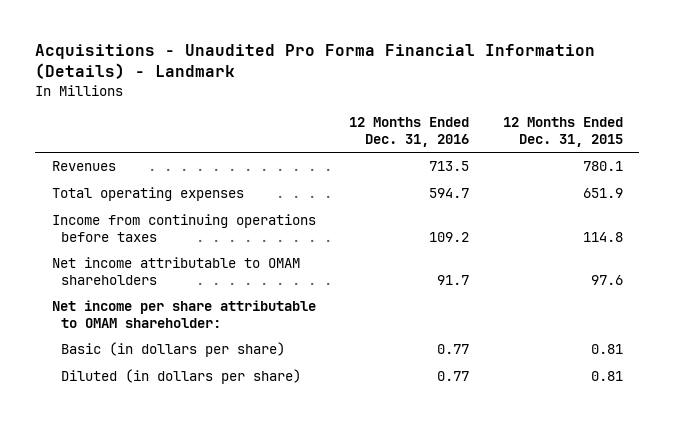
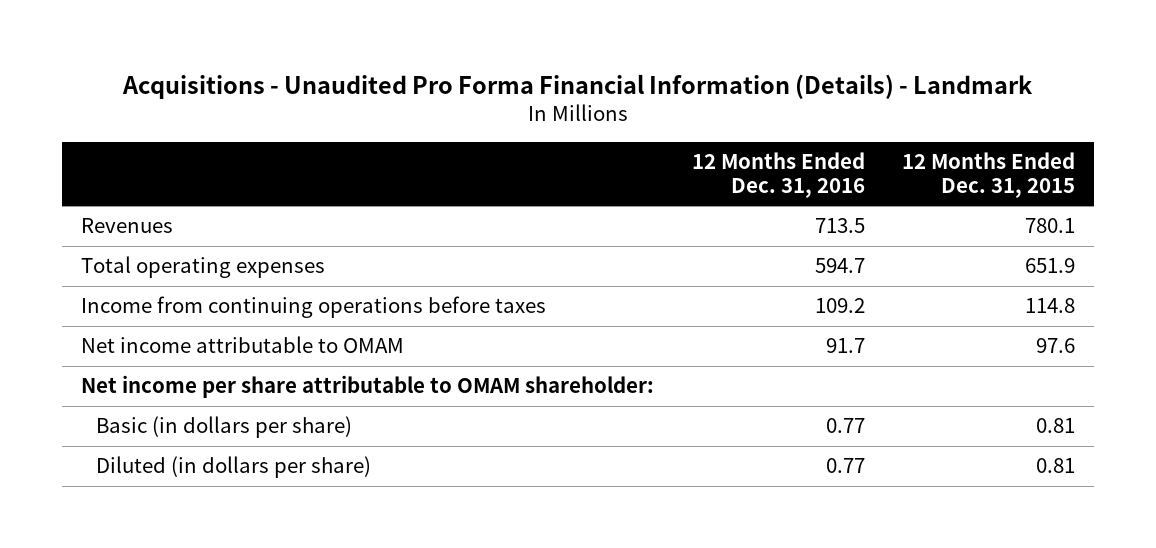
[51,257,300,285] Net income attributable to OMAM shareholders -> [81,336,405,354] Net income attributable to OMAM

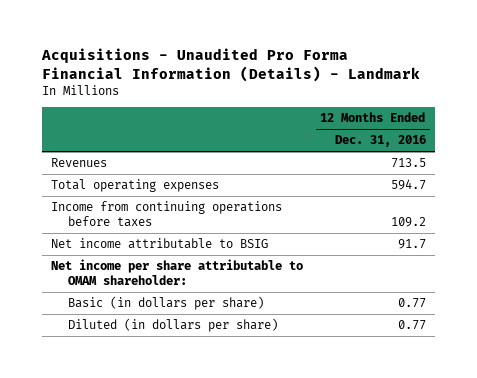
[902,152,1076,198] 12 Months Ended Dec. 31, 2015 -> none
[81,336,405,354] Net income attributable to OMAM -> [50,238,268,250] Net income attributable to BSIG

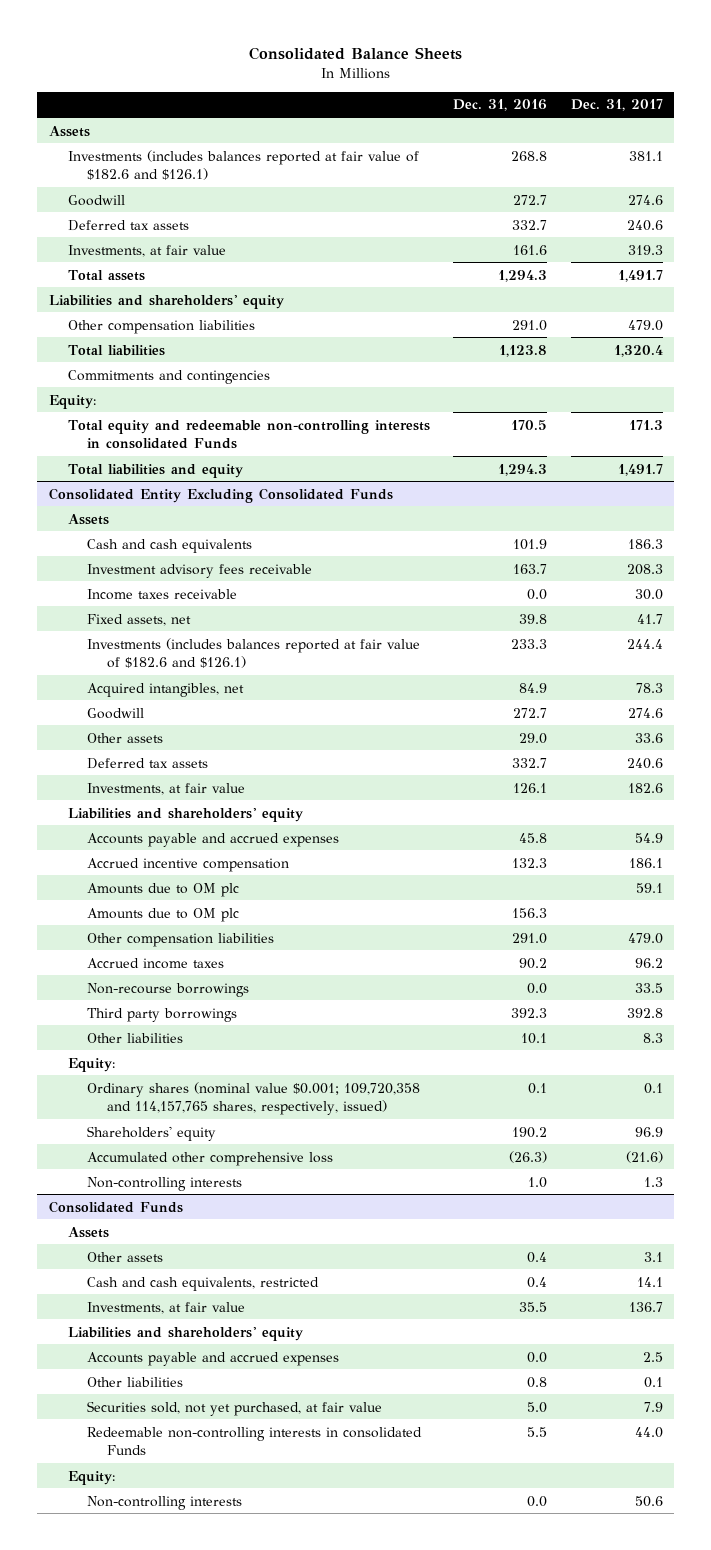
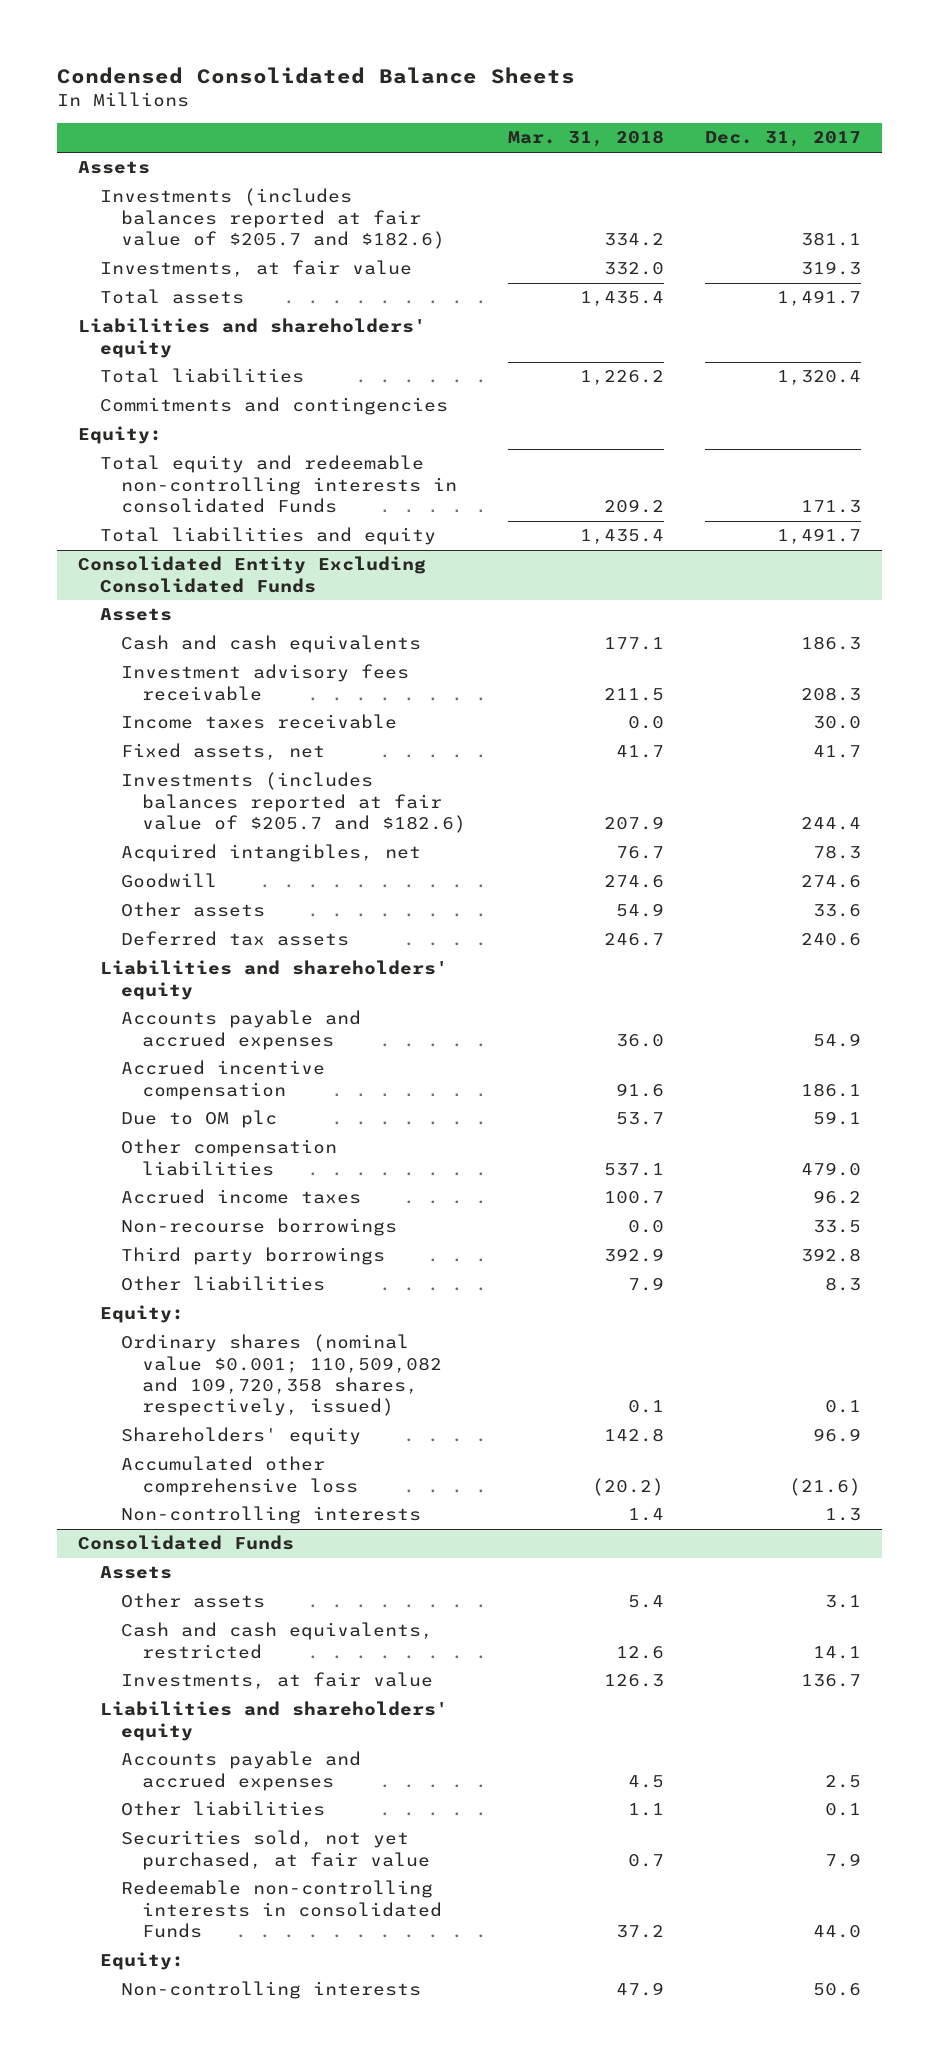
[248,46,462,60] Consolidated Balance Sheets -> [57,67,576,85] Condensed Consolidated Balance Sheets
[453,99,548,112] Dec. 31, 2016 -> none
none -> [507,130,664,148] Mar. 31, 2018
[68,194,126,206] Goodwill -> none
[68,219,190,231] Deferred tax assets -> none
[68,149,420,180] Investments (includes balances reported at fair value of $182.6 and $126.1) -> [99,188,445,250] Investments (includes balances reported at fair value of $205.7 and $182.6)
[68,319,256,334] Other compensation liabilities -> none
[87,637,421,668] Investments (includes balances reported at fair value of $182.6 and $126.1) -> [120,772,467,834] Investments (includes balances reported at fair value of $205.7 and $182.6)
[87,782,246,795] Investments, at fair value -> none
[87,907,240,922] Amounts due to OM plc -> none
[87,882,240,897] Amounts due to OM plc -> [120,1110,277,1129] Due to OM plc
[87,1081,421,1115] Ordinary shares (nominal value $0.001; 109,720,358 and 114,157,765 shares, respectively, issued) -> [120,1334,443,1417] Ordinary shares (nominal value $0.001; 110,509,082 and 109,720,358 shares, respectively, issued)

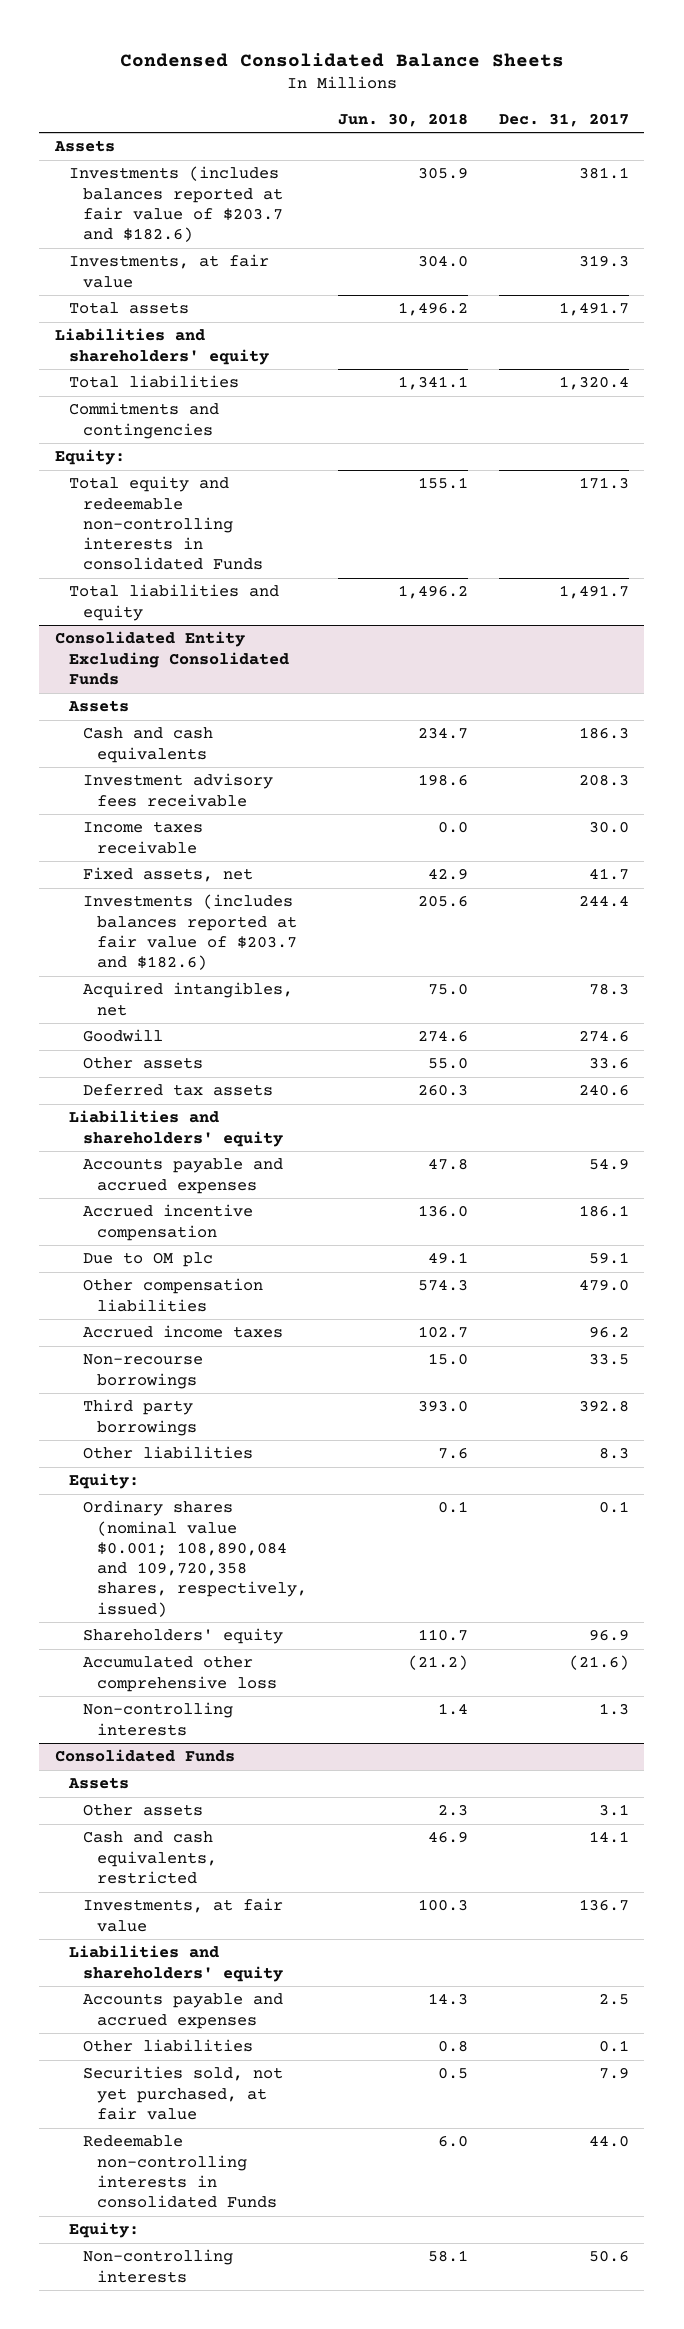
[507,130,664,148] Mar. 31, 2018 -> none
none -> [337,112,468,127] Jun. 30, 2018
[99,188,445,250] Investments (includes balances reported at fair value of $205.7 and $182.6) -> [68,166,283,243] Investments (includes balances reported at fair value of $203.7 and $182.6)
[120,772,467,834] Investments (includes balances reported at fair value of $205.7 and $182.6) -> [82,894,297,971] Investments (includes balances reported at fair value of $203.7 and $182.6)
[120,1334,443,1417] Ordinary shares (nominal value $0.001; 110,509,082 and 109,720,358 shares, respectively, issued) -> [82,1500,307,1617] Ordinary shares (nominal value $0.001; 108,890,084 and 109,720,358 shares, respectively, issued)

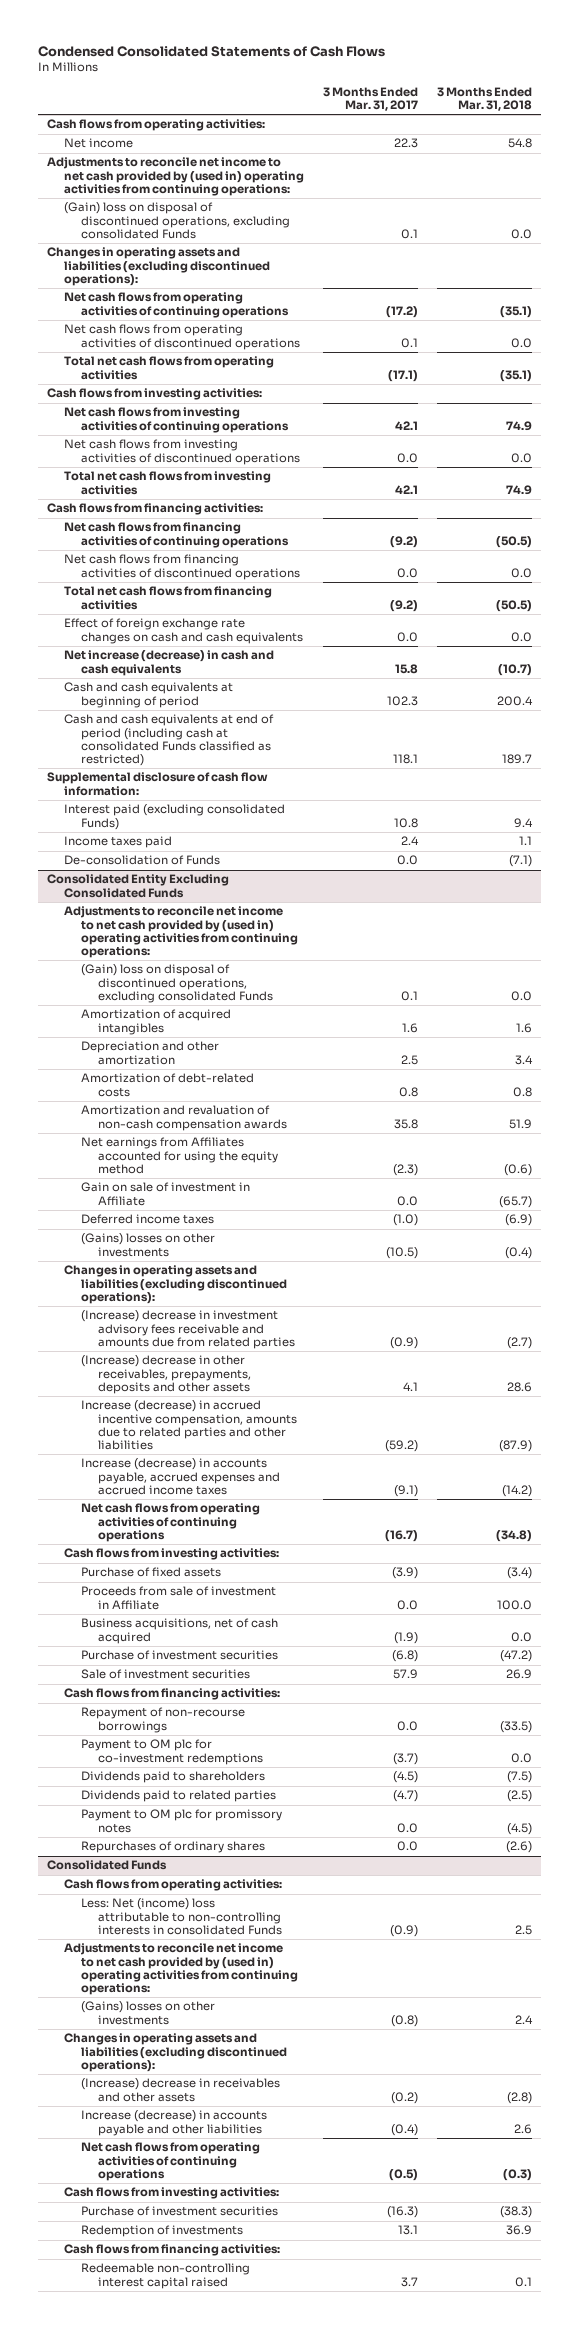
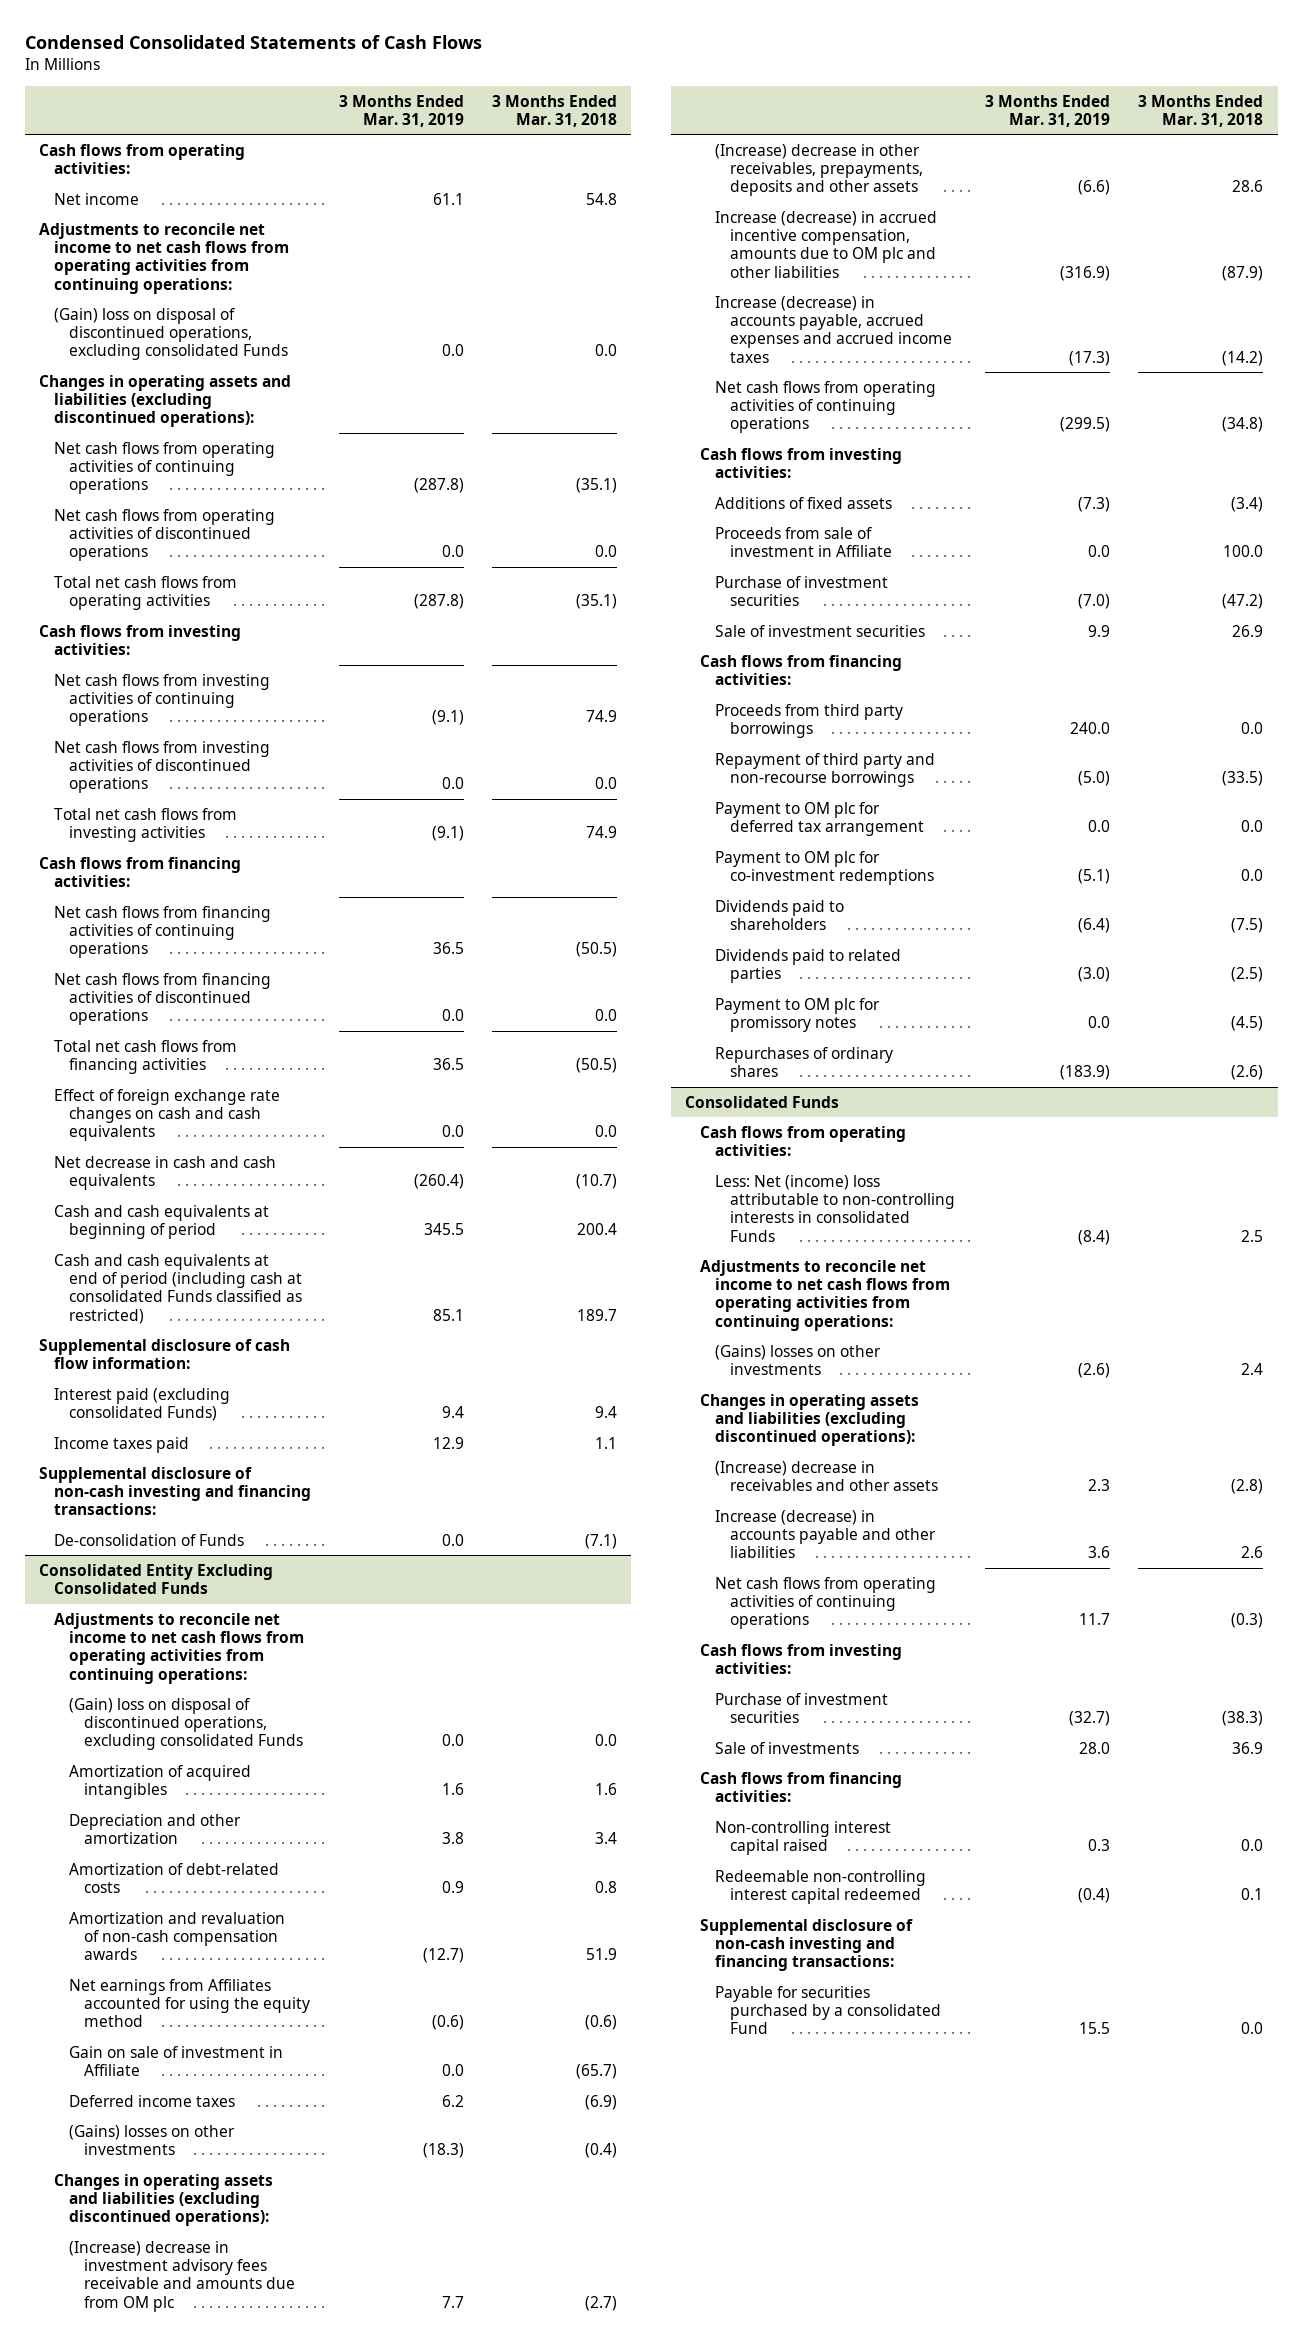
[322,86,418,112] 3 Months Ended Mar. 31, 2017 -> none
none -> [338,94,464,127] 3 Months Ended Mar. 31, 2019
[47,157,305,197] Adjustments to reconcile net income to net cash provided by (used in) operating activities from continuing operations: -> [38,222,289,294] Adjustments to reconcile net income to net cash flows from operating activities from continuing operations:
[64,650,275,676] Net increase (decrease) in cash and cash equivalents -> [53,1155,276,1191] Net decrease in cash and cash equivalents
none -> [38,1466,311,1516] Supplemental disclosure of non-cash investing and financing transactions:
[64,906,299,959] Adjustments to reconcile net income to net cash provided by (used in) operating activities from continuing operations: -> [53,1612,304,1684] Adjustments to reconcile net income to net cash flows from operating activities from continuing operations:
[81,1310,296,1350] (Increase) decrease in investment advisory fees receivable and amounts due from related parties -> [68,2240,295,2312] (Increase) decrease in investment advisory fees receivable and amounts due from OM plc
[81,1400,298,1451] Increase (decrease) in accrued incentive compensation, amounts due to related parties and other liabilities -> [714,210,937,278] Increase (decrease) in accrued incentive compensation, amounts due to OM plc and other liabilities
[81,1567,222,1578] Purchase of fixed assets -> [714,496,892,509] Additions of fixed assets
[81,1618,279,1644] Business acquisitions, net of cash acquired -> none
none -> [714,703,903,739] Proceeds from third party borrowings
[81,1707,246,1733] Repayment of non-recourse borrowings -> [714,752,935,788] Repayment of third party and non-recourse borrowings
none -> [714,801,924,837] Payment to OM plc for deferred tax arrangement
[64,1943,299,1996] Adjustments to reconcile net income to net cash provided by (used in) operating activities from continuing operations: -> [699,1259,950,1331] Adjustments to reconcile net income to net cash flows from operating activities from continuing operations:
[81,2225,244,2238] Redemption of investments -> [714,1741,859,1754] Sale of investments
[81,2263,251,2289] Redeemable non-controlling interest capital raised -> [714,1820,891,1856] Non-controlling interest capital raised
[514,2276,532,2287] 0.1 -> [1241,1839,1264,1852] 0.0
none -> [714,1869,926,1905] Redeemable non-controlling interest capital redeemed
none -> [699,1918,913,1972] Supplemental disclosure of non-cash investing and financing transactions:
none -> [714,1985,941,2035] Payable for securities purchased by a consolidated Fund

